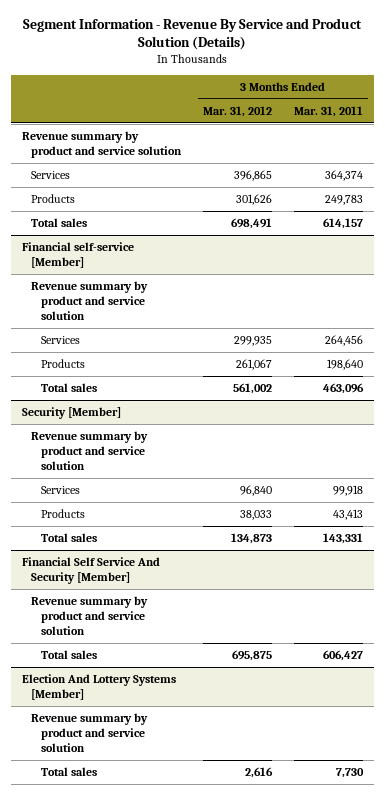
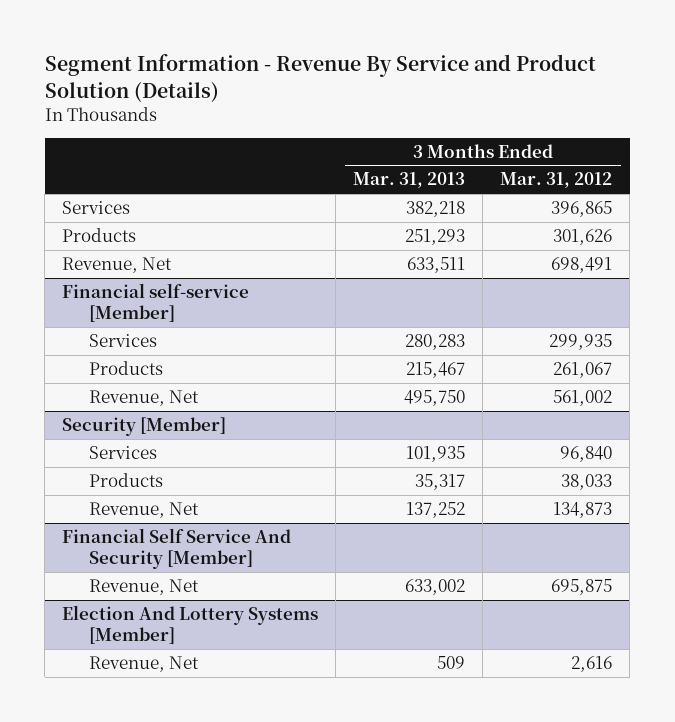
[293,105,363,117] Mar. 31, 2011 -> none
none -> [353,172,466,189] Mar. 31, 2013
[21,130,183,158] Revenue summary by product and service solution -> none
[31,217,88,227] Total sales -> [62,257,173,274] Revenue, Net
[31,280,149,320] Revenue summary by product and service solution -> none
[40,382,97,392] Total sales -> [88,390,199,407] Revenue, Net
[31,430,149,470] Revenue summary by product and service solution -> none
[40,532,97,542] Total sales -> [88,502,199,519] Revenue, Net
[31,595,149,635] Revenue summary by product and service solution -> none
[40,649,97,659] Total sales -> [88,579,199,596] Revenue, Net
[31,712,149,752] Revenue summary by product and service solution -> none
[40,766,97,776] Total sales -> [88,656,199,673] Revenue, Net

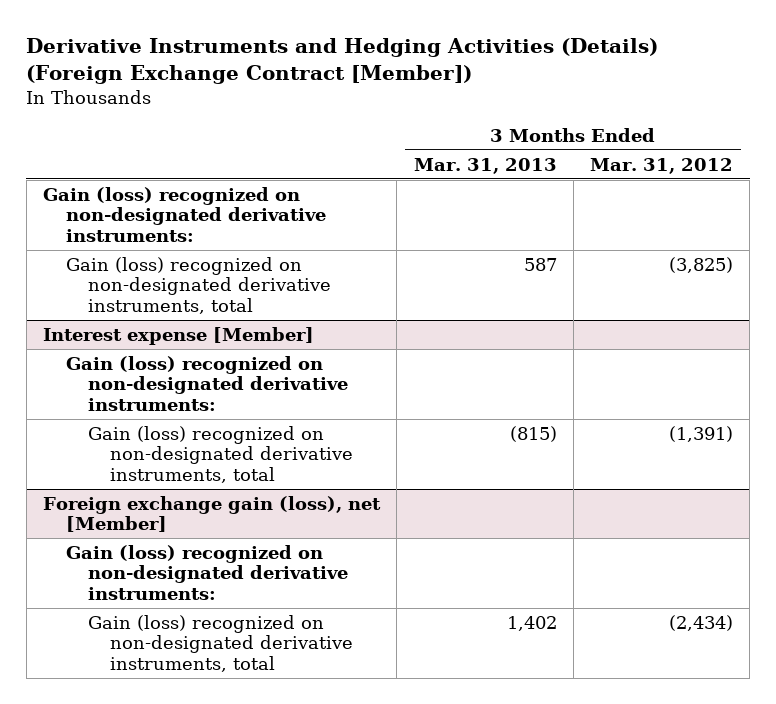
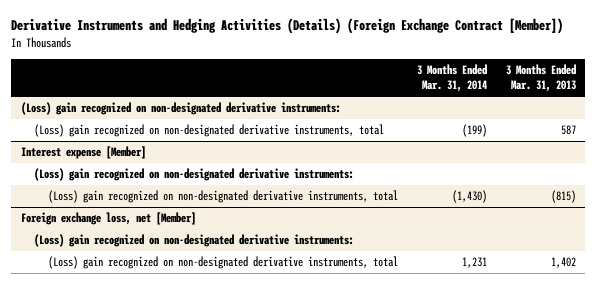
[589,157,733,174] Mar. 31, 2012 -> none
none -> [416,64,487,93] 3 Months Ended Mar. 31, 2014
[43,186,326,242] Gain (loss) recognized on non-designated derivative instruments: -> [20,102,341,116] (Loss) gain recognized on non-designated derivative instruments:
[65,256,331,314] Gain (loss) recognized on non-designated derivative instruments, total -> [34,124,385,138] (Loss) gain recognized on non-designated derivative instruments, total
[65,355,348,411] Gain (loss) recognized on non-designated derivative instruments: -> [34,168,355,182] (Loss) gain recognized on non-designated derivative instruments:
[87,425,354,483] Gain (loss) recognized on non-designated derivative instruments, total -> [48,190,399,204] (Loss) gain recognized on non-designated derivative instruments, total
[43,495,382,533] Foreign exchange gain (loss), net [Member] -> [20,212,196,226] Foreign exchange loss, net [Member]
[65,544,348,600] Gain (loss) recognized on non-designated derivative instruments: -> [34,234,355,248] (Loss) gain recognized on non-designated derivative instruments:
[87,614,354,672] Gain (loss) recognized on non-designated derivative instruments, total -> [48,256,399,270] (Loss) gain recognized on non-designated derivative instruments, total

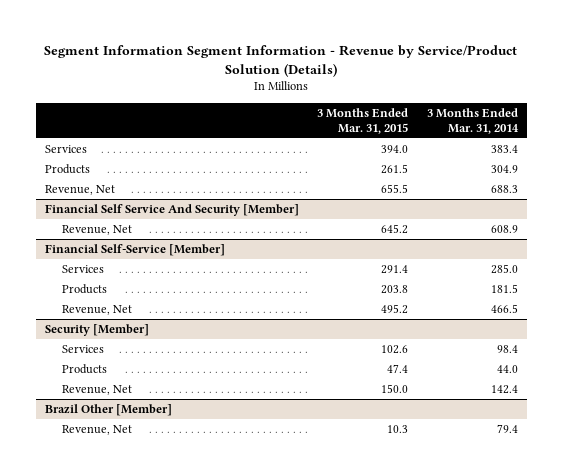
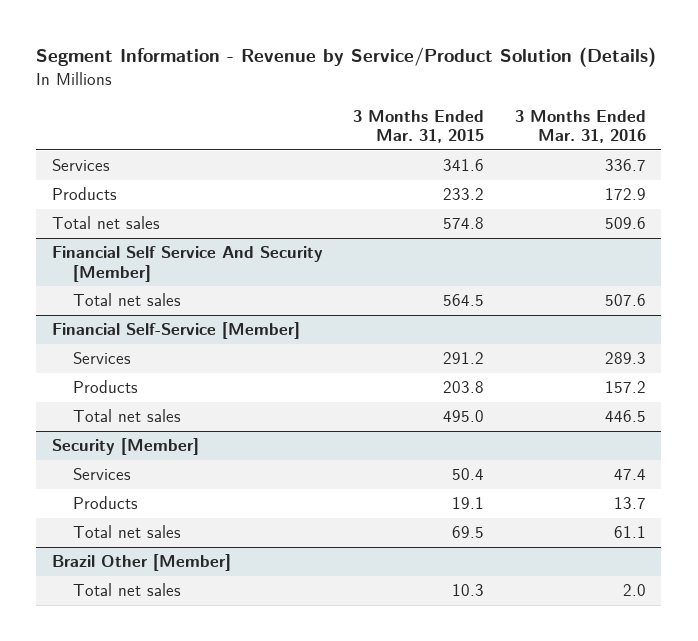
[44,44,518,77] Segment Information Segment Information - Revenue by Service/Product Solution (Details) -> [36,47,657,68] Segment Information - Revenue by Service/Product Solution (Details)
[426,107,519,134] 3 Months Ended Mar. 31, 2014 -> none
none -> [514,109,646,144] 3 Months Ended Mar. 31, 2016
[381,144,409,153] 394.0 -> [443,159,485,172] 341.6
[381,163,409,174] 261.5 -> [443,188,485,201] 233.2
[44,184,115,195] Revenue, Net -> [51,216,160,230] Total net sales
[381,183,409,193] 655.5 -> [443,217,485,230] 574.8
[62,224,133,235] Revenue, Net -> [73,293,182,307] Total net sales
[381,223,409,234] 645.2 -> [443,294,485,307] 564.5
[381,264,409,274] 291.4 -> [443,352,485,365] 291.2
[62,304,133,315] Revenue, Net -> [73,409,182,423] Total net sales
[381,303,409,314] 495.2 -> [443,410,485,423] 495.0
[381,344,409,354] 102.6 -> [452,468,485,481] 50.4
[387,363,409,373] 47.4 -> [452,497,485,510] 19.1
[62,384,133,395] Revenue, Net -> [73,525,182,539] Total net sales
[381,383,409,393] 150.0 -> [452,526,485,539] 69.5
[62,424,133,435] Revenue, Net -> [73,583,182,597] Total net sales

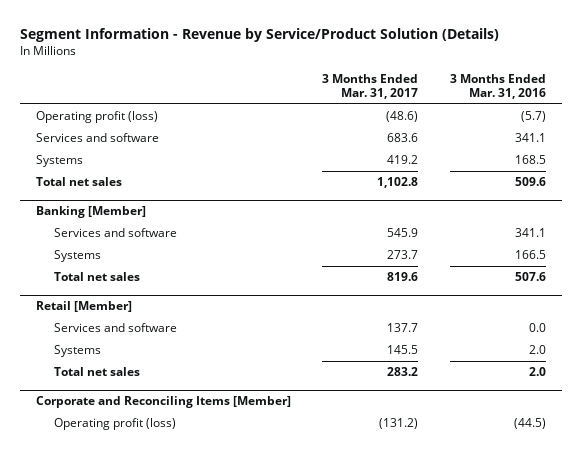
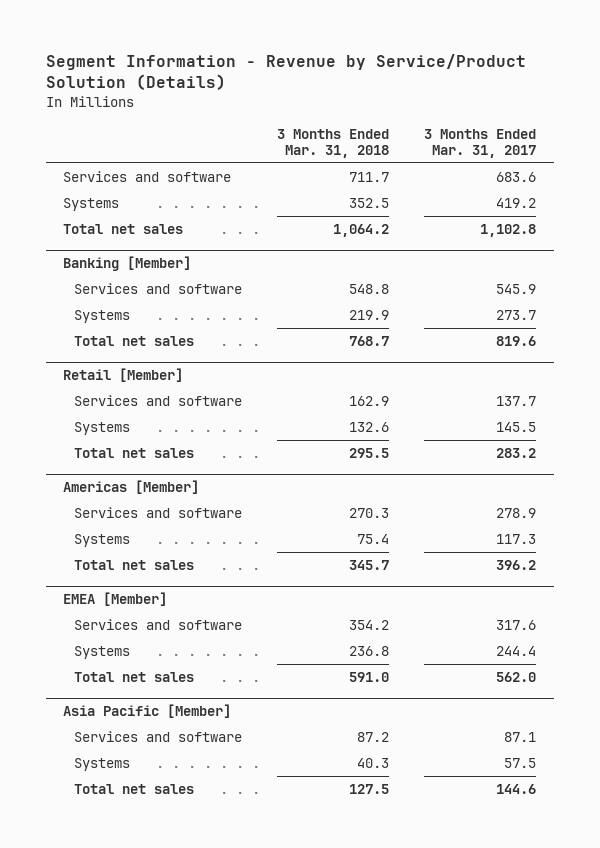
[449,73,546,100] 3 Months Ended Mar. 31, 2016 -> none
none -> [277,128,390,158] 3 Months Ended Mar. 31, 2018
[35,111,158,124] Operating profit (loss) -> none
[35,396,291,409] Corporate and Reconciling Items [Member] -> none
[53,418,176,431] Operating profit (loss) -> none
none -> [63,480,200,495] Americas [Member]
none -> [74,507,243,519] Services and software
none -> [74,534,131,548] Systems
none -> [74,560,195,571] Total net sales
none -> [63,592,168,607] EMEA [Member]
none -> [74,619,243,631] Services and software
none -> [74,646,131,660] Systems
none -> [74,672,195,683] Total net sales
none -> [63,704,232,719] Asia Pacific [Member]
none -> [74,731,243,743] Services and software
none -> [74,758,131,772] Systems
none -> [74,784,195,795] Total net sales

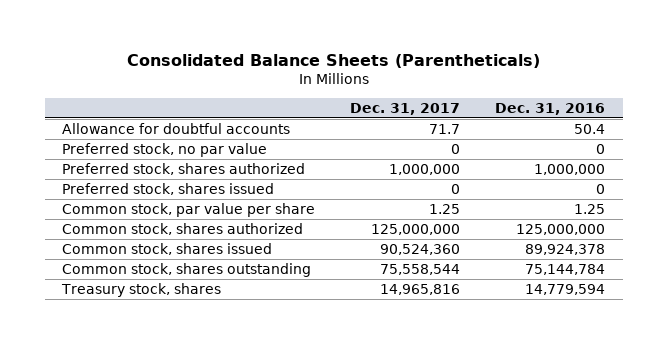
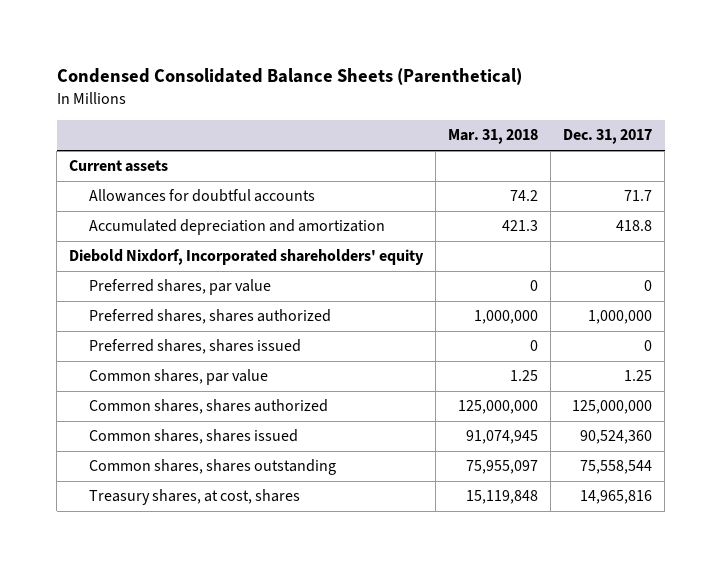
[126,53,540,68] Consolidated Balance Sheets (Parentheticals) -> [56,67,522,85] Condensed Consolidated Balance Sheets (Parenthetical)
[495,102,606,115] Dec. 31, 2016 -> none
none -> [448,129,539,145] Mar. 31, 2018
none -> [69,160,169,173] Current assets
[62,122,291,134] Allowance for doubtful accounts -> [88,189,315,203] Allowances for doubtful accounts
none -> [88,219,385,236] Accumulated depreciation and amortization
none -> [69,249,425,266] Diebold Nixdorf, Incorporated shareholders' equity
[62,142,268,157] Preferred stock, no par value -> [88,279,271,296] Preferred shares, par value
[62,162,306,175] Preferred stock, shares authorized -> [88,309,331,325] Preferred shares, shares authorized
[62,182,275,195] Preferred stock, shares issued -> [88,339,301,355] Preferred shares, shares issued
[62,202,316,217] Common stock, par value per share -> [88,369,268,386] Common shares, par value
[62,222,304,235] Common stock, shares authorized -> [88,399,328,415] Common shares, shares authorized
[62,242,273,255] Common stock, shares issued -> [88,429,298,445] Common shares, shares issued
[62,262,312,277] Common stock, shares outstanding -> [88,459,336,476] Common shares, shares outstanding
[61,282,222,297] Treasury stock, shares -> [88,489,300,506] Treasury shares, at cost, shares

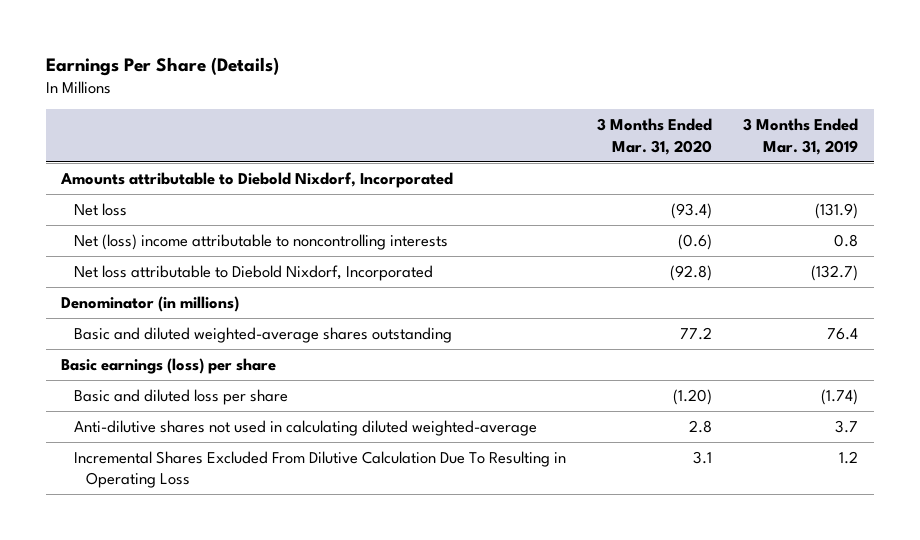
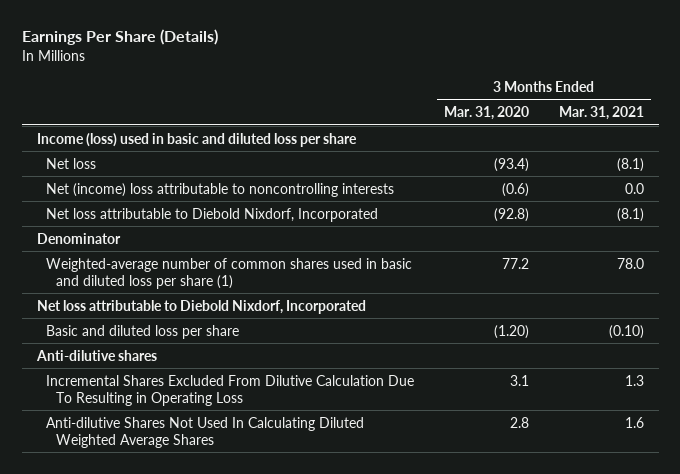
[743,118,859,155] 3 Months Ended Mar. 31, 2019 -> none
none -> [558,105,644,120] Mar. 31, 2021
[60,171,454,188] Amounts attributable to Diebold Nixdorf, Incorporated -> [36,132,357,147] Income (loss) used in basic and diluted loss per share
[73,233,448,250] Net (loss) income attributable to noncontrolling interests -> [46,182,395,197] Net (income) loss attributable to noncontrolling interests
[61,295,240,312] Denominator (in millions) -> [36,232,121,244] Denominator
[73,326,452,343] Basic and diluted weighted-average shares outstanding -> [46,257,413,289] Weighted-average number of common shares used in basic and diluted loss per share (1)
[61,357,277,374] Basic earnings (loss) per share -> [36,299,366,314] Net loss attributable to Diebold Nixdorf, Incorporated
[73,419,537,436] Anti-dilutive shares not used in calculating diluted weighted-average -> none
none -> [35,349,157,361] Anti-dilutive shares
none -> [46,416,365,448] Anti-dilutive Shares Not Used In Calculating Diluted Weighted Average Shares

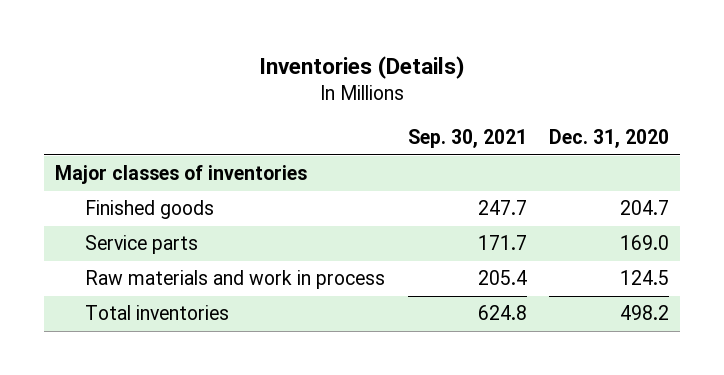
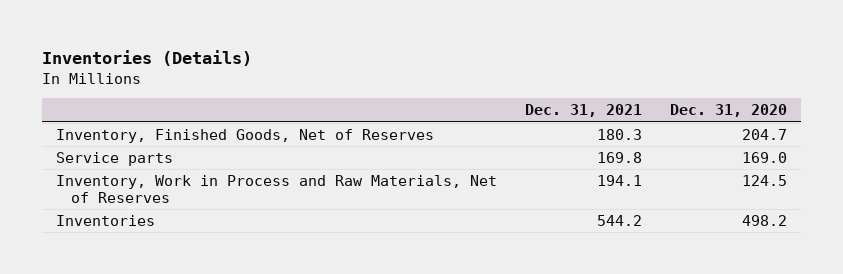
[407,129,527,149] Sep. 30, 2021 -> none
none -> [524,104,642,118] Dec. 31, 2021
[55,165,308,185] Major classes of inventories -> none
[85,200,215,220] Finished goods -> [56,128,435,143] Inventory, Finished Goods, Net of Reserves
[85,270,386,290] Raw materials and work in process -> [56,174,498,203] Inventory, Work in Process and Raw Materials, Net of Reserves
[85,305,230,321] Total inventories -> [56,214,156,226] Inventories

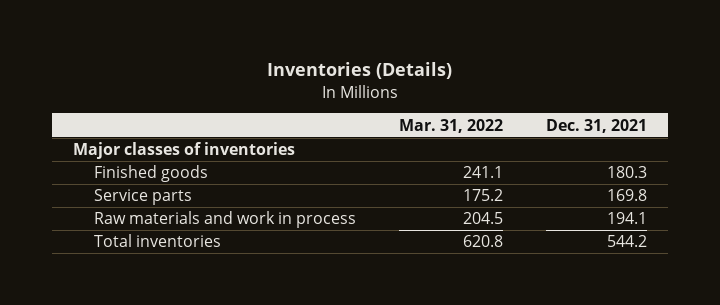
[669,104,787,118] Dec. 31, 2020 -> none
none -> [399,118,504,133] Mar. 31, 2022
none -> [73,142,296,160] Major classes of inventories
[56,128,435,143] Inventory, Finished Goods, Net of Reserves -> [94,165,209,183] Finished goods
[56,174,498,203] Inventory, Work in Process and Raw Materials, Net of Reserves -> [94,211,357,229] Raw materials and work in process
[56,214,156,226] Inventories -> [94,234,222,248] Total inventories

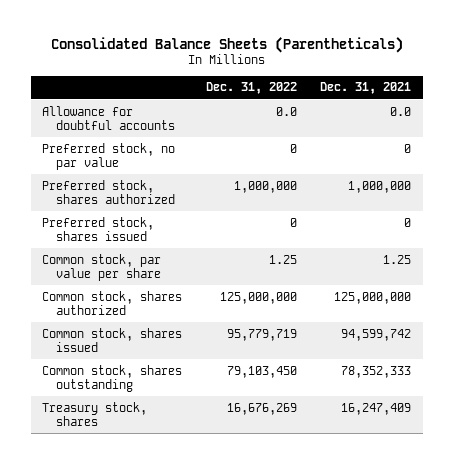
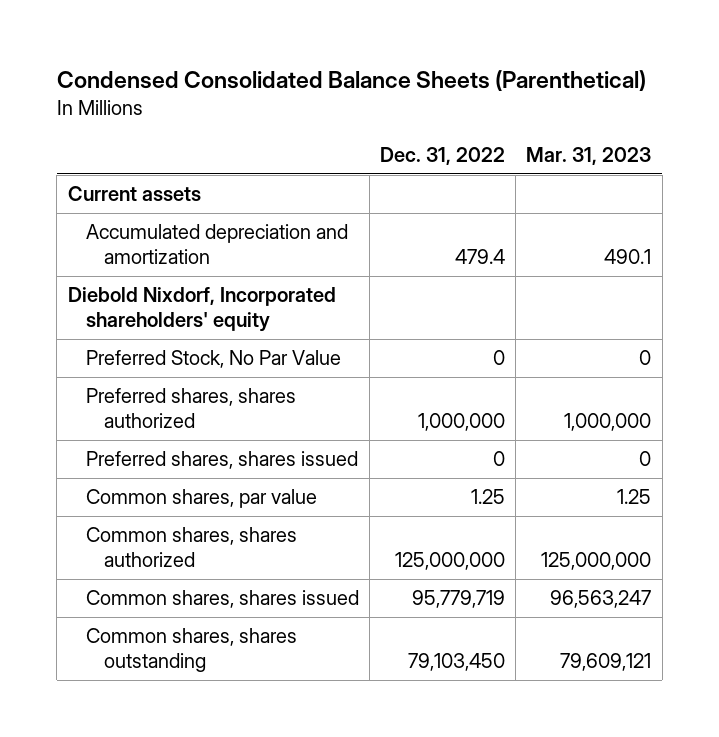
[50,36,403,53] Consolidated Balance Sheets (Parentheticals) -> [56,70,646,92] Condensed Consolidated Balance Sheets (Parenthetical)
[320,82,412,95] Dec. 31, 2021 -> none
none -> [526,146,652,165] Mar. 31, 2023
[42,105,176,130] Allowance for doubtful accounts -> none
[42,401,148,426] Treasury stock, shares -> none
none -> [67,186,201,202] Current assets
none -> [85,224,348,265] Accumulated depreciation and amortization
none -> [67,287,336,333] Diebold Nixdorf, Incorporated shareholders' equity
[42,142,176,170] Preferred stock, no par value -> [85,350,341,369] Preferred Stock, No Par Value
[42,179,176,204] Preferred stock, shares authorized -> [85,388,296,429] Preferred shares, shares authorized
[42,216,155,241] Preferred stock, shares issued -> [85,451,358,470] Preferred shares, shares issued
[42,253,162,281] Common stock, par value per share -> [85,489,317,509] Common shares, par value
[42,290,183,315] Common stock, shares authorized -> [85,527,297,568] Common shares, shares authorized
[42,327,183,352] Common stock, shares issued -> [85,590,359,609] Common shares, shares issued
[42,364,183,392] Common stock, shares outstanding -> [85,628,297,673] Common shares, shares outstanding

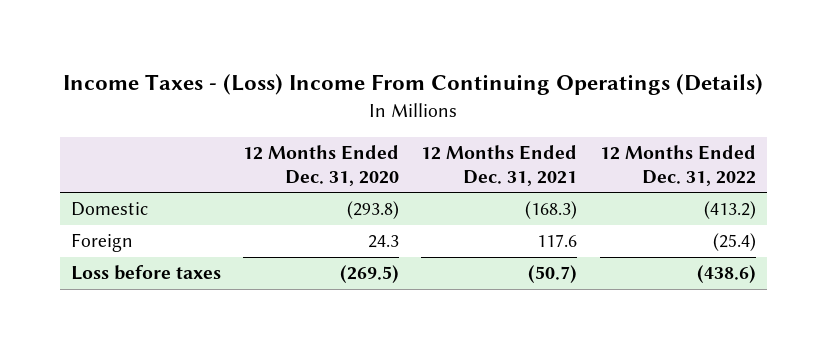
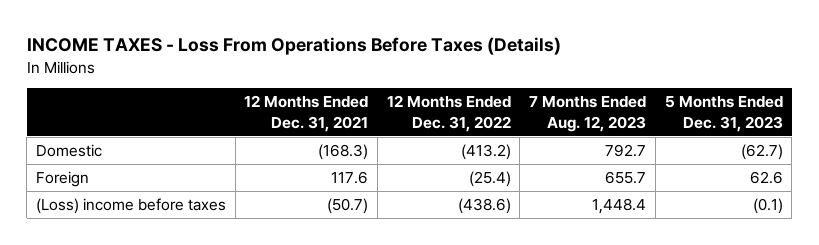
[63,74,764,96] Income Taxes - (Loss) Income From Continuing Operatings (Details) -> [26,37,561,56] INCOME TAXES - Loss From Operations Before Taxes (Details)
[243,144,400,186] 12 Months Ended Dec. 31, 2020 -> none
none -> [529,96,647,132] 7 Months Ended Aug. 12, 2023
none -> [664,96,783,132] 5 Months Ended Dec. 31, 2023
[70,265,221,281] Loss before taxes -> [36,198,227,215] (Loss) income before taxes

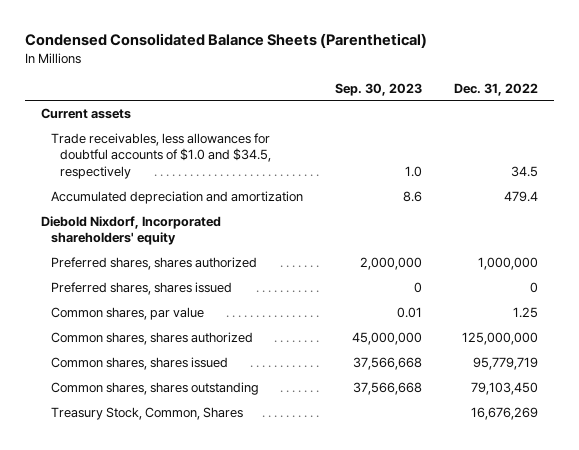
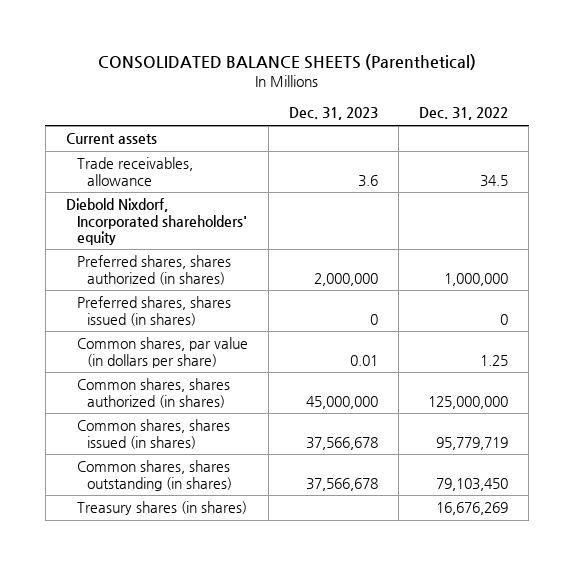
[25,33,428,49] Condensed Consolidated Balance Sheets (Parenthetical) -> [98,54,477,71] CONSOLIDATED BALANCE SHEETS (Parenthetical)
[334,82,422,96] Sep. 30, 2023 -> none
none -> [288,107,378,121] Dec. 31, 2023
[50,191,303,205] Accumulated depreciation and amortization -> none
[50,133,271,179] Trade receivables, less allowances for doubtful accounts of $1.0 and $34.5, respectively -> [76,157,193,186] Trade receivables, allowance
[50,257,257,271] Preferred shares, shares authorized -> [76,255,231,285] Preferred shares, shares authorized (in shares)
[50,282,232,296] Preferred shares, shares issued -> [76,296,231,326] Preferred shares, shares issued (in shares)
[50,307,204,321] Common shares, par value -> [76,337,248,368] Common shares, par value (in dollars per share)
[50,332,253,346] Common shares, shares authorized -> [76,378,230,408] Common shares, shares authorized (in shares)
[50,357,228,371] Common shares, shares issued -> [76,419,230,449] Common shares, shares issued (in shares)
[50,382,259,396] Common shares, shares outstanding -> [76,460,233,491] Common shares, shares outstanding (in shares)
[50,407,243,421] Treasury Stock, Common, Shares -> [76,501,247,516] Treasury shares (in shares)

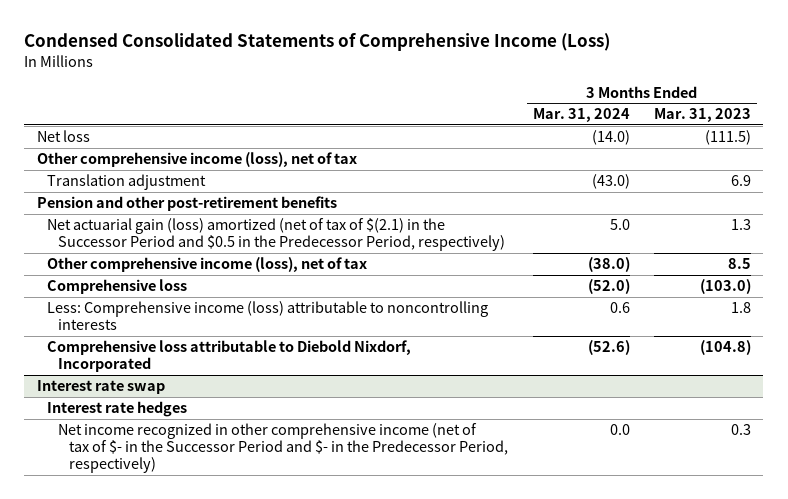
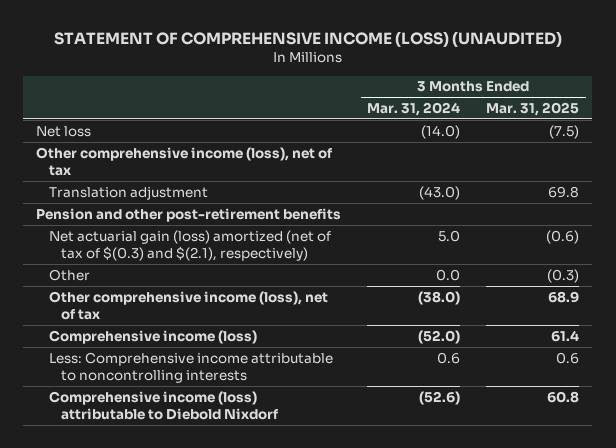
[24,33,611,52] Condensed Consolidated Statements of Comprehensive Income (Loss) -> [53,31,562,48] STATEMENT OF COMPREHENSIVE INCOME (LOSS) (UNAUDITED)
[654,108,752,123] Mar. 31, 2023 -> none
none -> [486,101,580,116] Mar. 31, 2025
[47,218,506,252] Net actuarial gain (loss) amortized (net of tax of $(2.1) in the Successor Period and $0.5 in the Predecessor Period, respectively) -> [48,229,331,261] Net actuarial gain (loss) amortized (net of tax of $(0.3) and $(2.1), respectively)
none -> [48,268,90,281] Other
[36,380,165,395] Interest rate swap -> none
[47,401,188,418] Interest rate hedges -> none
[58,423,509,474] Net income recognized in other comprehensive income (net of tax of $- in the Successor Period and $- in the Predecessor Period, respectively) -> none
[47,279,188,295] Comprehensive loss -> [48,329,257,344] Comprehensive income (loss)
[47,301,489,331] Less: Comprehensive income (loss) attributable to noncontrolling interests -> [48,351,333,383] Less: Comprehensive income attributable to noncontrolling interests
[47,340,412,373] Comprehensive loss attributable to Diebold Nixdorf, Incorporated -> [48,390,280,420] Comprehensive income (loss) attributable to Diebold Nixdorf

